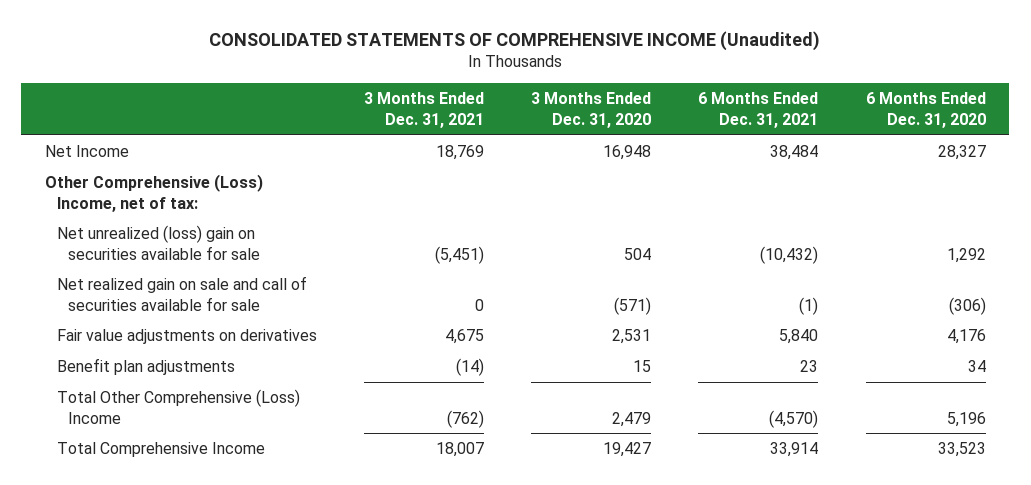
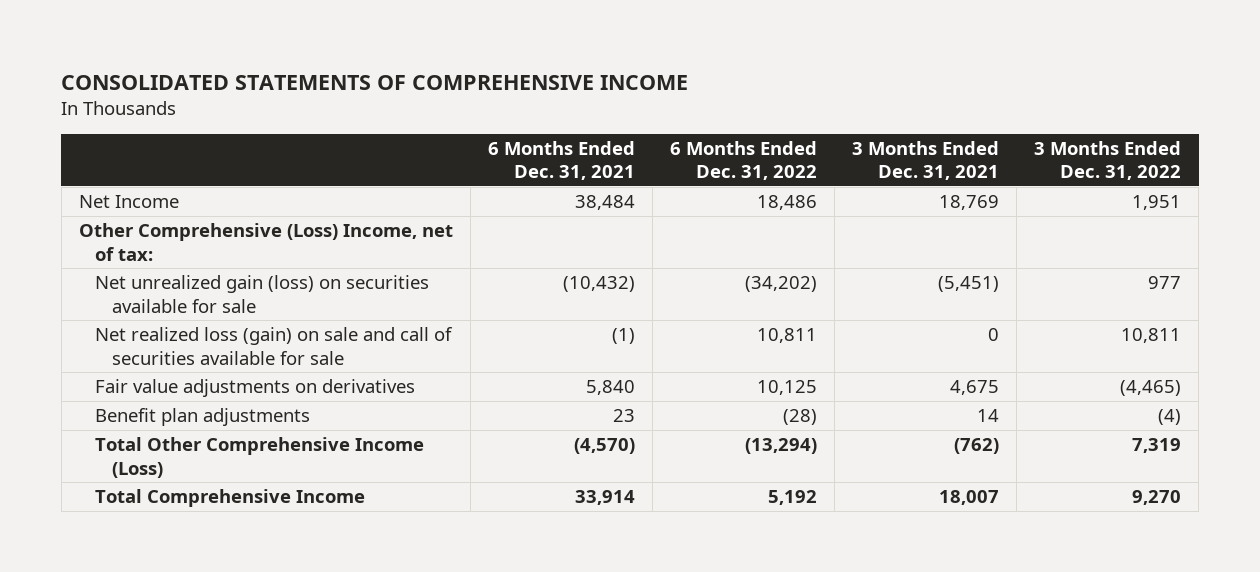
[209,30,821,51] CONSOLIDATED STATEMENTS OF COMPREHENSIVE INCOME (Unaudited) -> [61,75,689,91] CONSOLIDATED STATEMENTS OF COMPREHENSIVE INCOME
[531,92,652,128] 3 Months Ended Dec. 31, 2020 -> none
[865,92,986,128] 6 Months Ended Dec. 31, 2020 -> none
none -> [669,140,817,181] 6 Months Ended Dec. 31, 2022
none -> [1034,140,1182,181] 3 Months Ended Dec. 31, 2022
[56,225,261,260] Net unrealized (loss) gain on securities available for sale -> [95,275,430,313] Net unrealized gain (loss) on securities available for sale
[56,276,307,311] Net realized gain on sale and call of securities available for sale -> [95,327,454,365] Net realized loss (gain) on sale and call of securities available for sale
[455,358,484,377] (14) -> [977,409,1000,423] 14
[56,389,300,424] Total Other Comprehensive (Loss) Income -> [95,437,425,478] Total Other Comprehensive Income (Loss)

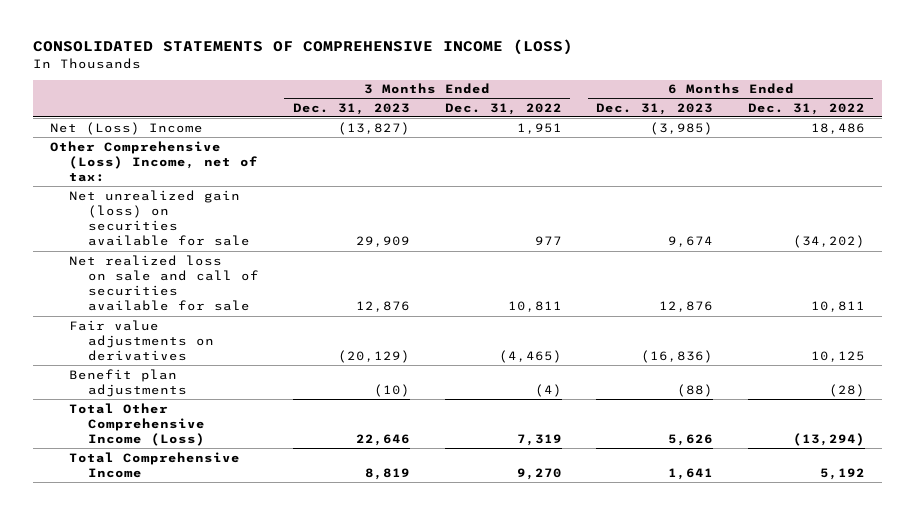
[61,75,689,91] CONSOLIDATED STATEMENTS OF COMPREHENSIVE INCOME -> [32,39,573,56] CONSOLIDATED STATEMENTS OF COMPREHENSIVE INCOME (LOSS)
[487,140,635,181] 6 Months Ended Dec. 31, 2021 -> none
[852,140,1000,181] 3 Months Ended Dec. 31, 2021 -> none
none -> [293,102,411,115] Dec. 31, 2023
none -> [596,102,714,115] Dec. 31, 2023
[78,195,179,209] Net Income -> [50,121,204,135] Net (Loss) Income
[95,327,454,365] Net realized loss (gain) on sale and call of securities available for sale -> [68,254,259,312] Net realized loss on sale and call of securities available for sale

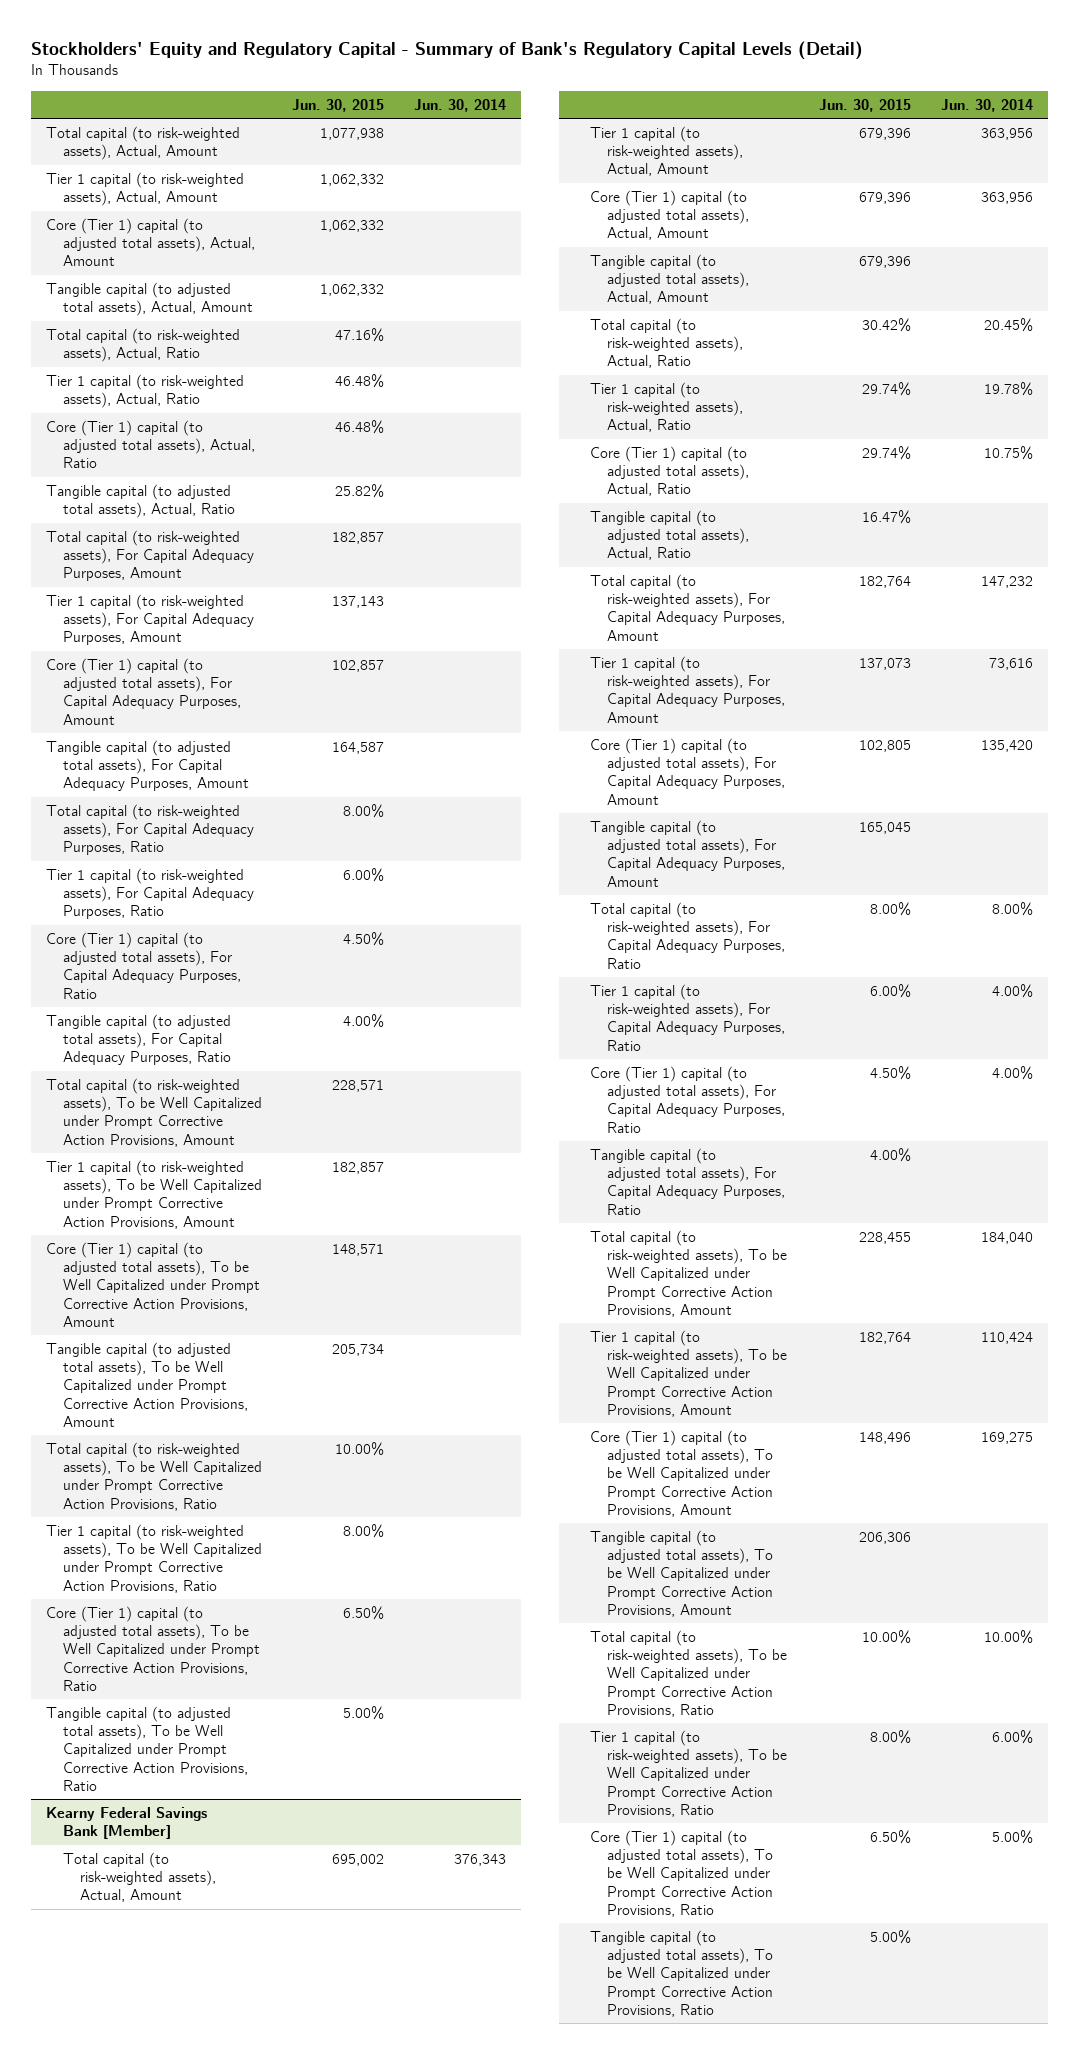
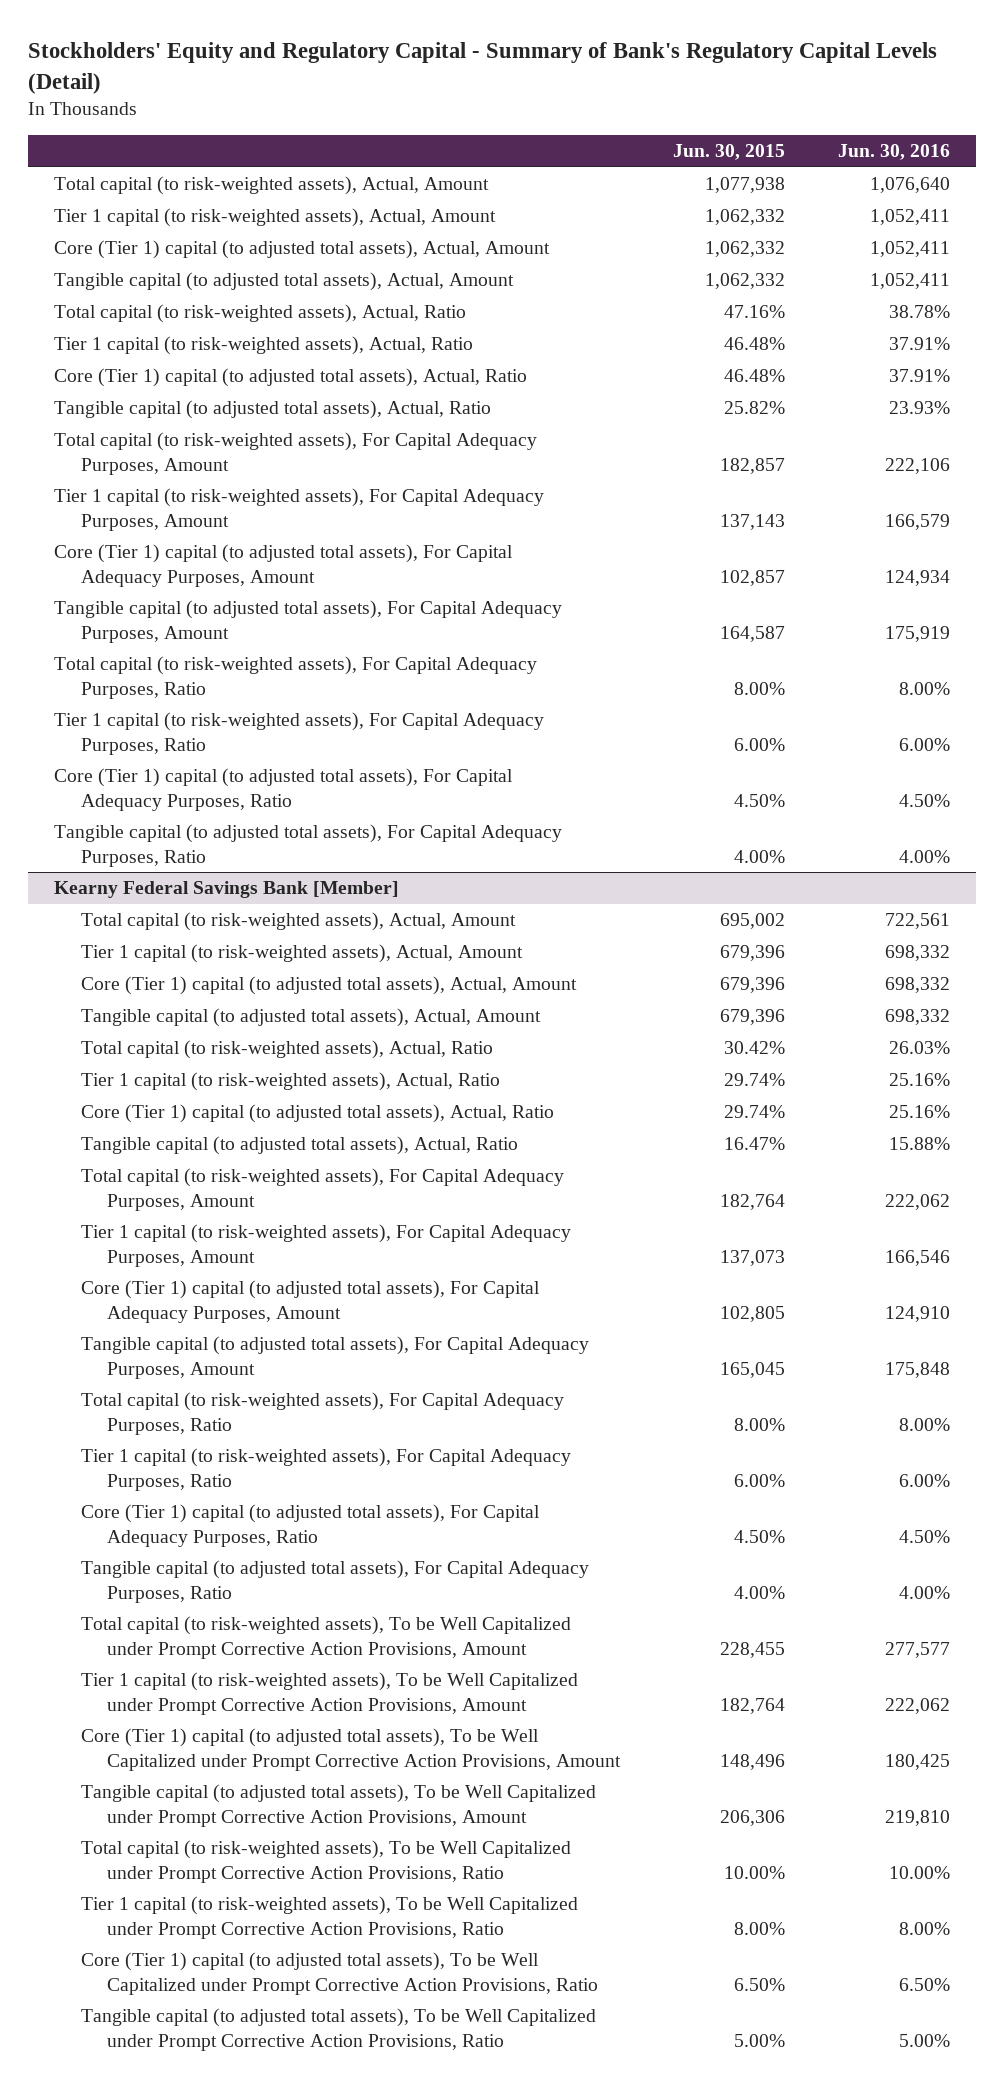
[413,98,506,112] Jun. 30, 2014 -> none
none -> [837,144,950,161] Jun. 30, 2016
[46,1077,262,1147] Total capital (to risk-weighted assets), To be Well Capitalized under Prompt Corrective Action Provisions, Amount -> none
[46,1159,262,1229] Tier 1 capital (to risk-weighted assets), To be Well Capitalized under Prompt Corrective Action Provisions, Amount -> none
[46,1241,260,1327] Core (Tier 1) capital (to adjusted total assets), To be Well Capitalized under Prompt Corrective Action Provisions, Amount -> none
[46,1341,248,1427] Tangible capital (to adjusted total assets), To be Well Capitalized under Prompt Corrective Action Provisions, Amount -> none
[46,1441,262,1511] Total capital (to risk-weighted assets), To be Well Capitalized under Prompt Corrective Action Provisions, Ratio -> none
[46,1523,262,1593] Tier 1 capital (to risk-weighted assets), To be Well Capitalized under Prompt Corrective Action Provisions, Ratio -> none
[46,1605,260,1691] Core (Tier 1) capital (to adjusted total assets), To be Well Capitalized under Prompt Corrective Action Provisions, Ratio -> none
[46,1705,248,1791] Tangible capital (to adjusted total assets), To be Well Capitalized under Prompt Corrective Action Provisions, Ratio -> none

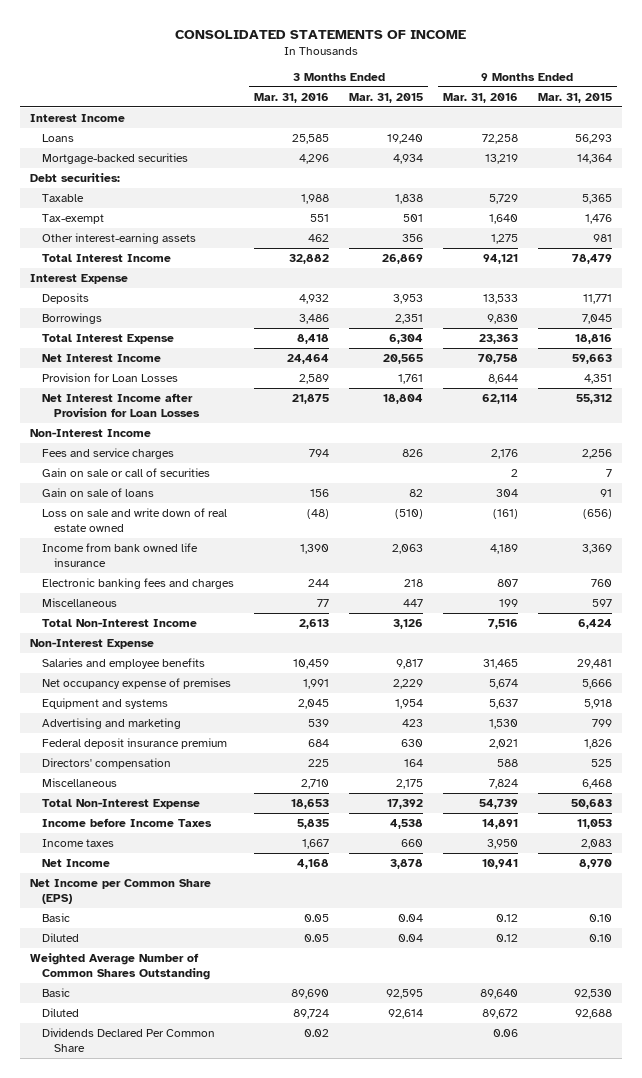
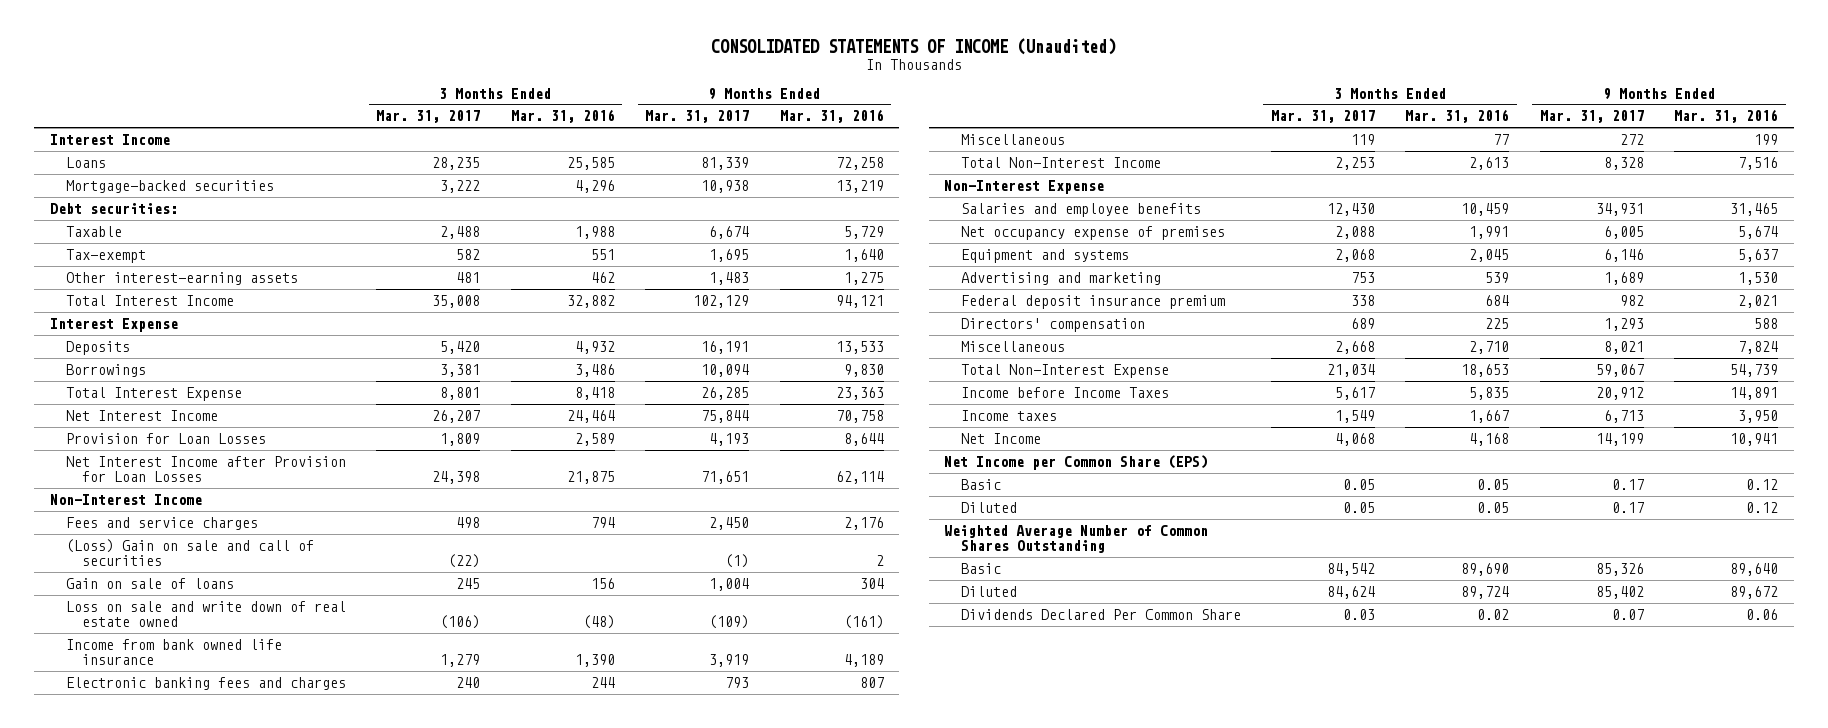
[174,29,466,39] CONSOLIDATED STATEMENTS OF INCOME -> [710,38,1116,56] CONSOLIDATED STATEMENTS OF INCOME (Unaudited)
[348,92,423,103] Mar. 31, 2015 -> none
[537,92,612,103] Mar. 31, 2015 -> none
none -> [376,110,481,124] Mar. 31, 2017
none -> [645,110,750,124] Mar. 31, 2017
[42,468,211,478] Gain on sale or call of securities -> [65,538,314,566] (Loss) Gain on sale and call of securities

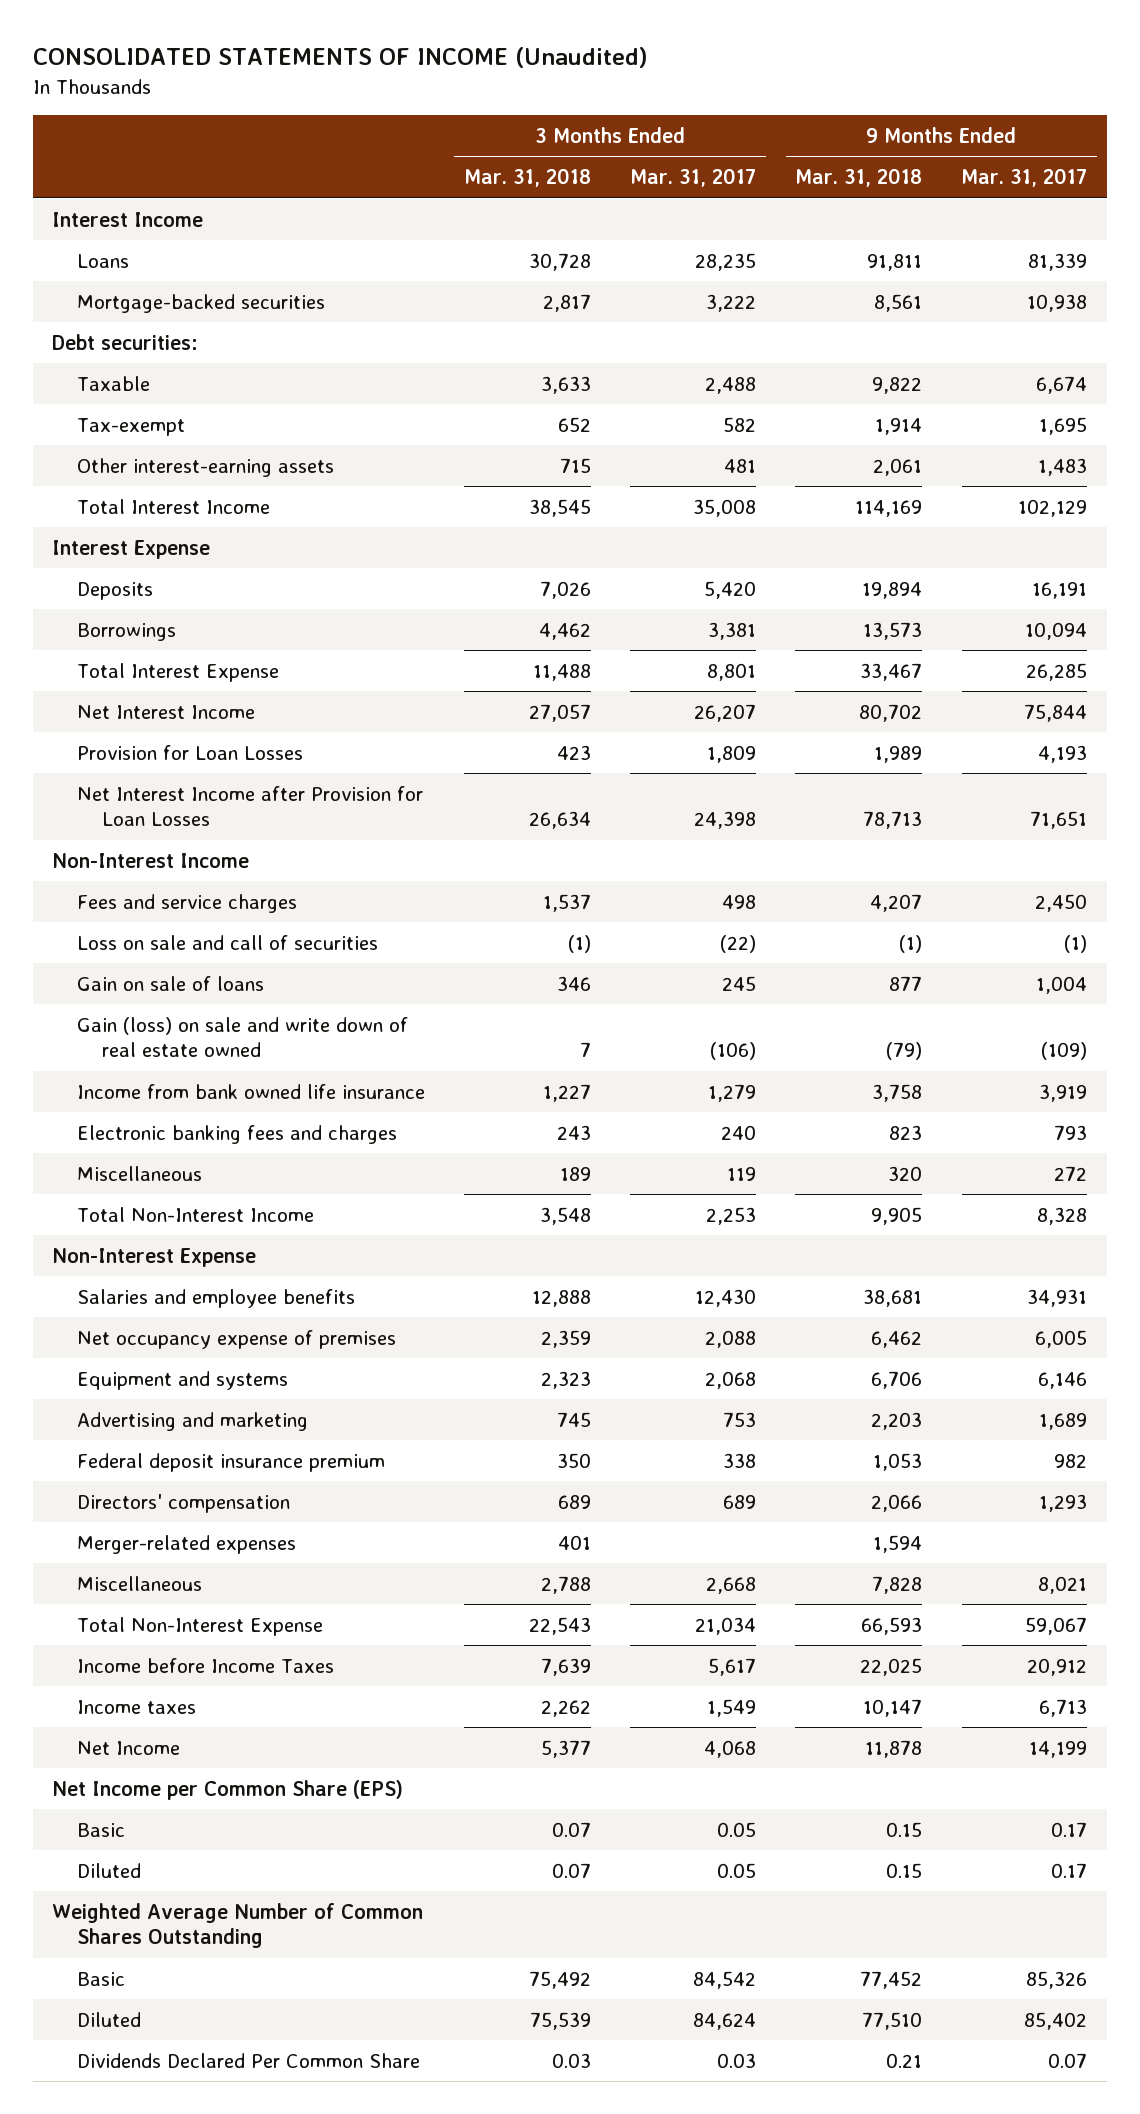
[510,109,615,124] Mar. 31, 2016 -> none
[779,109,884,124] Mar. 31, 2016 -> none
none -> [464,168,592,188] Mar. 31, 2018
none -> [795,168,923,188] Mar. 31, 2018
[65,538,314,566] (Loss) Gain on sale and call of securities -> [77,934,379,950] Loss on sale and call of securities
[65,600,346,627] Loss on sale and write down of real estate owned -> [77,1016,409,1058] Gain (loss) on sale and write down of real estate owned
none -> [77,1534,297,1554] Merger-related expenses

